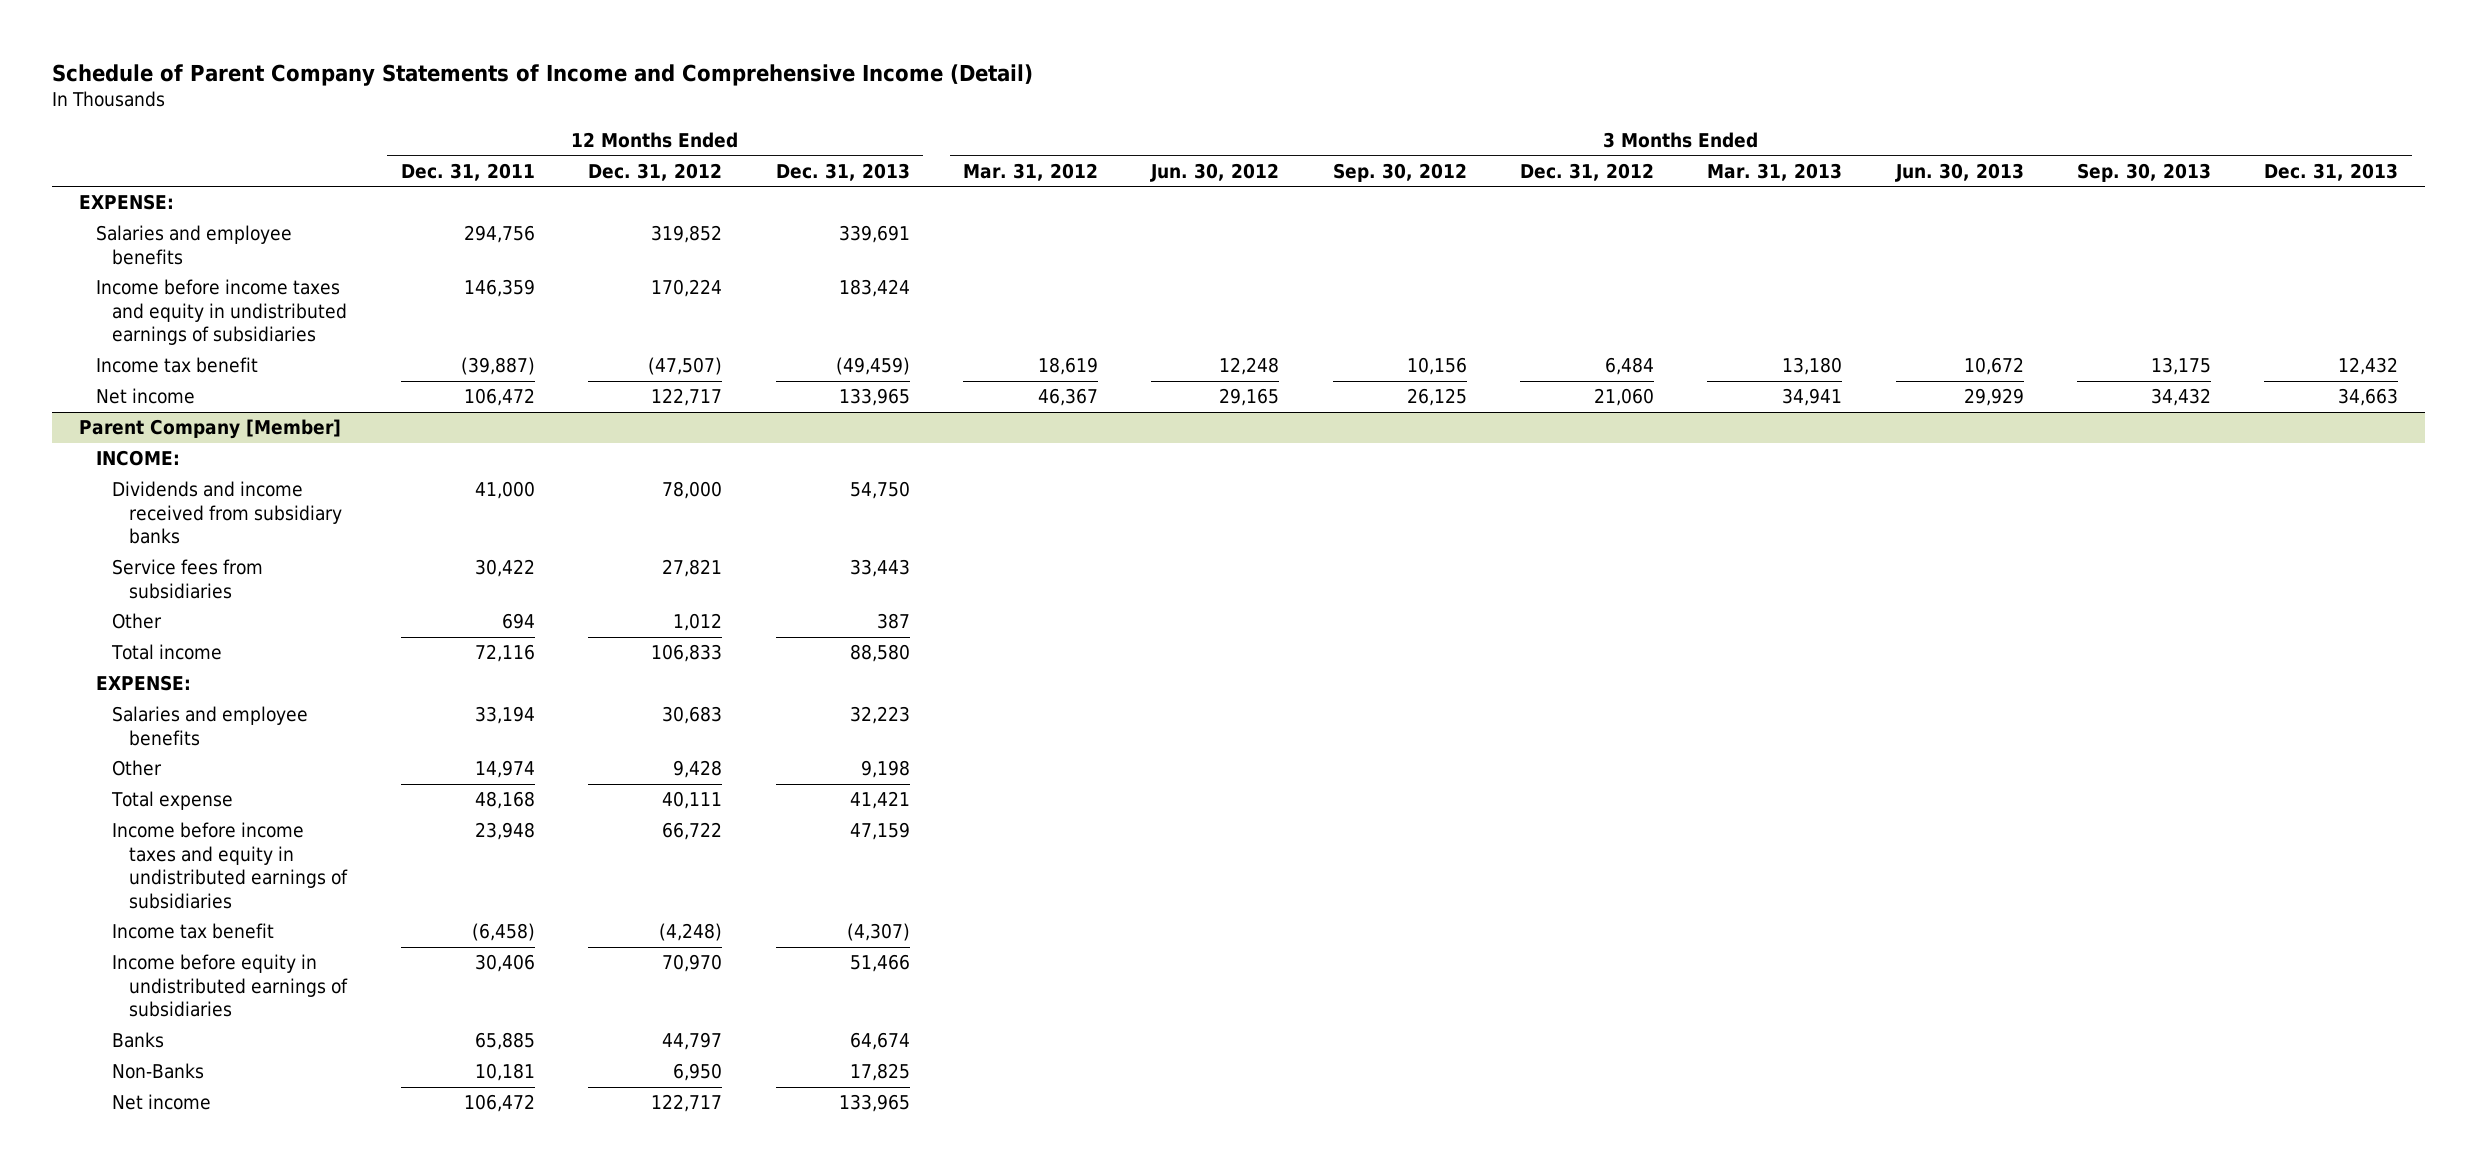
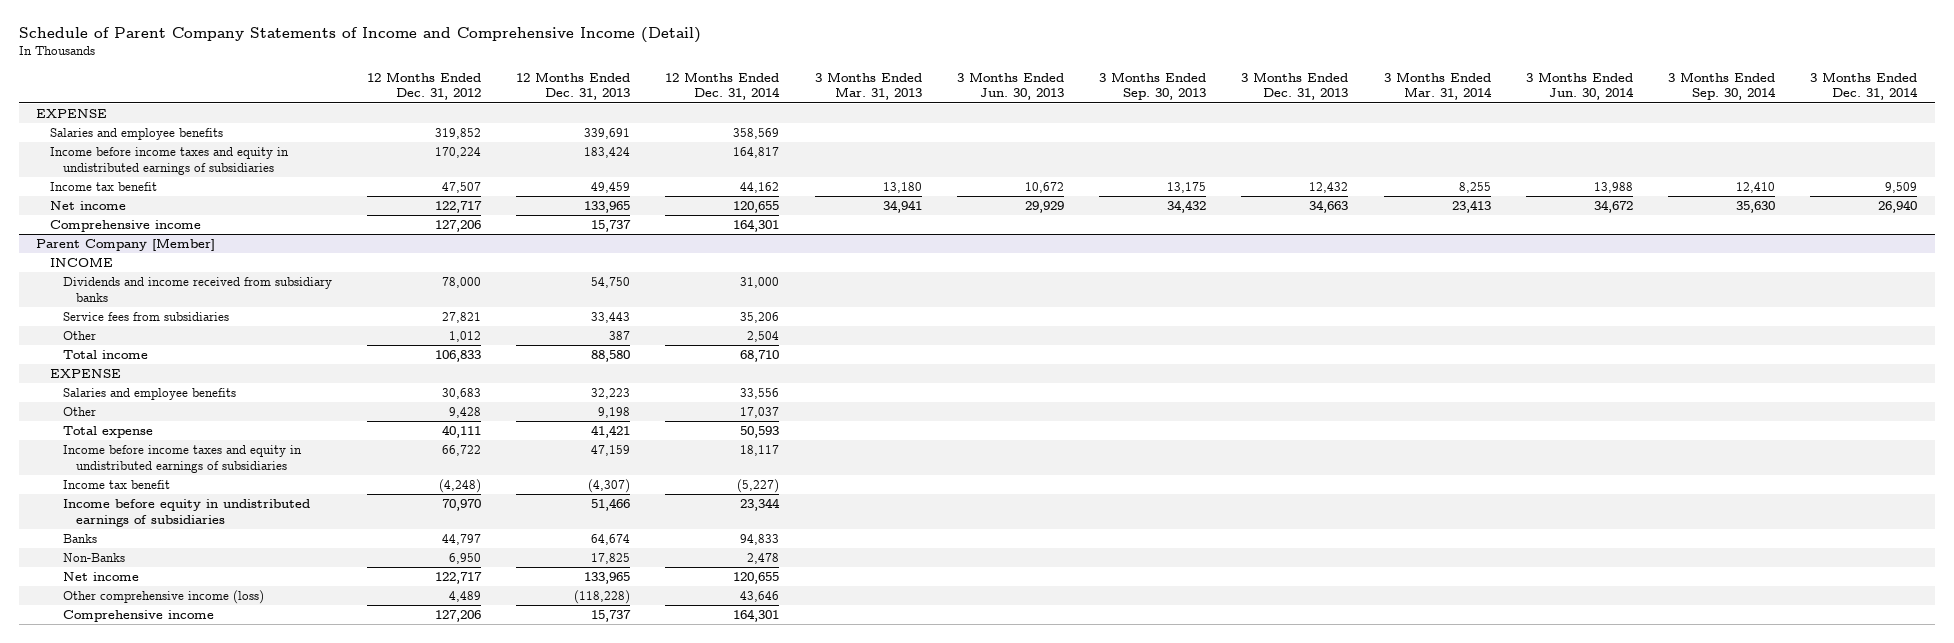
[400,162,535,181] Dec. 31, 2011 -> none
[962,162,1098,181] Mar. 31, 2012 -> none
[1150,162,1280,182] Jun. 30, 2012 -> none
[1332,162,1467,182] Sep. 30, 2012 -> none
[1520,162,1655,181] Dec. 31, 2012 -> none
none -> [665,71,781,101] 12 Months Ended Dec. 31, 2014
none -> [1383,71,1492,101] 3 Months Ended Mar. 31, 2014
none -> [1525,71,1634,101] 3 Months Ended Jun. 30, 2014
none -> [1667,71,1776,101] 3 Months Ended Sep. 30, 2014
none -> [1810,71,1919,101] 3 Months Ended Dec. 31, 2014
[78,194,174,211] EXPENSE: -> [36,109,108,119] EXPENSE
[648,357,723,376] (47,507) -> [442,182,482,194] 47,507
[835,357,910,376] (49,459) -> [591,182,631,194] 49,459
none -> [49,220,201,233] Comprehensive income
[95,450,180,467] INCOME: -> [49,257,113,268] INCOME
[95,675,191,692] EXPENSE: -> [49,369,121,379] EXPENSE
none -> [62,590,264,605] Other comprehensive income (loss)
none -> [62,610,214,623] Comprehensive income

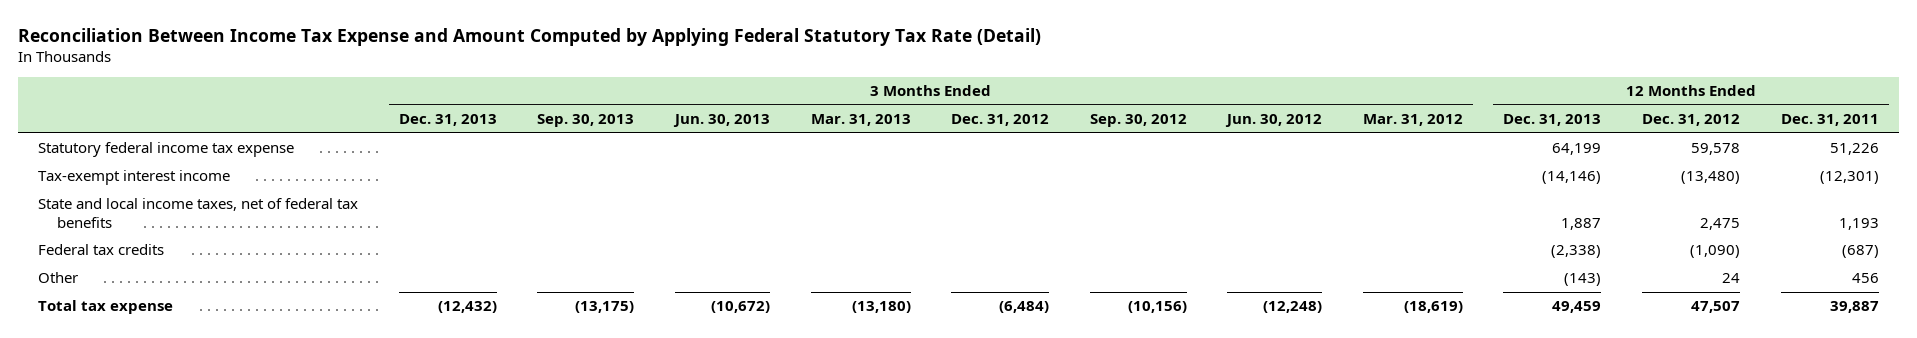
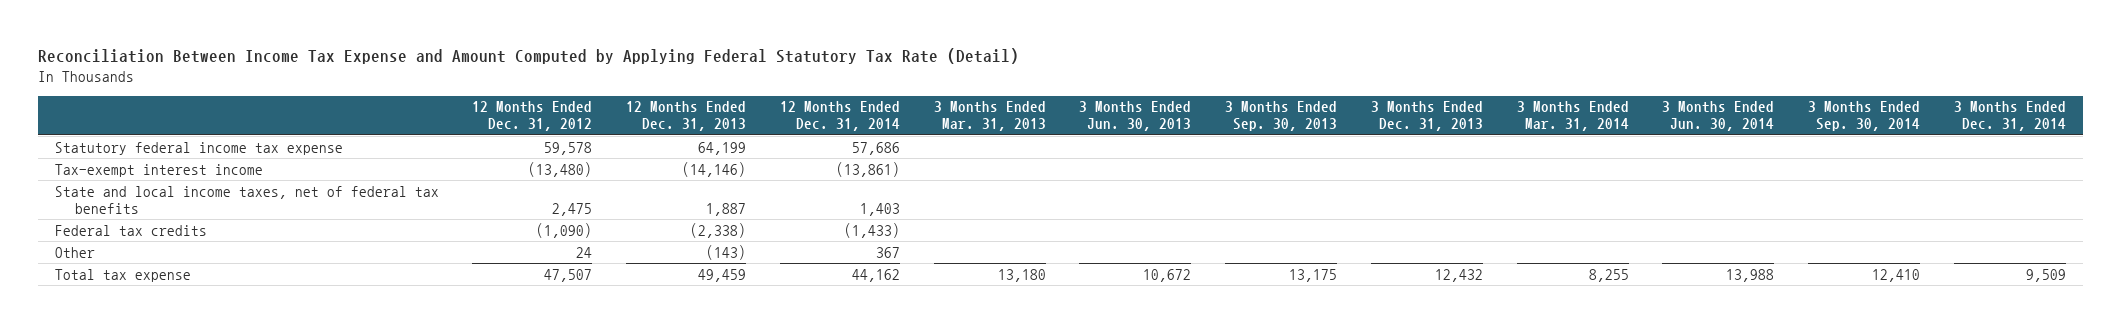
[951,114,1050,127] Dec. 31, 2012 -> none
[1089,114,1187,128] Sep. 30, 2012 -> none
[1225,114,1323,128] Jun. 30, 2012 -> none
[1362,114,1463,127] Mar. 31, 2012 -> none
[1780,114,1879,127] Dec. 31, 2011 -> none
none -> [779,101,900,132] 12 Months Ended Dec. 31, 2014
none -> [1516,101,1629,132] 3 Months Ended Mar. 31, 2014
none -> [1662,101,1775,132] 3 Months Ended Jun. 30, 2014
none -> [1808,101,1921,132] 3 Months Ended Sep. 30, 2014
none -> [1953,101,2066,132] 3 Months Ended Dec. 31, 2014
[437,301,497,314] (12,432) -> [1434,268,1483,282] 12,432
[575,301,635,314] (13,175) -> [1289,268,1338,282] 13,175
[711,301,771,314] (10,672) -> [1143,268,1192,282] 10,672
[851,301,911,314] (13,180) -> [997,268,1046,282] 13,180

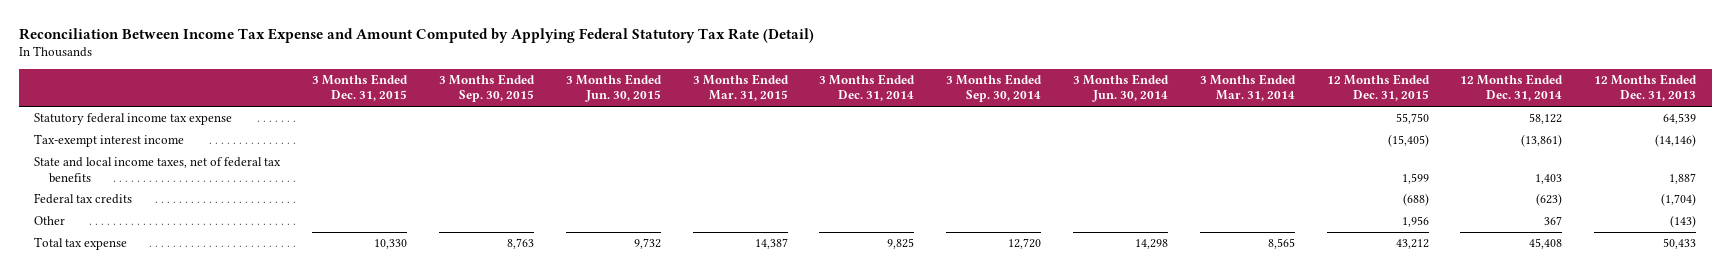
[472,101,593,132] 12 Months Ended Dec. 31, 2012 -> none
[933,101,1046,132] 3 Months Ended Mar. 31, 2013 -> none
[1079,101,1192,132] 3 Months Ended Jun. 30, 2013 -> none
[1225,101,1338,132] 3 Months Ended Sep. 30, 2013 -> none
[1370,101,1483,132] 3 Months Ended Dec. 31, 2013 -> none
none -> [312,73,409,102] 3 Months Ended Dec. 31, 2015
none -> [439,73,536,103] 3 Months Ended Sep. 30, 2015
none -> [565,73,662,103] 3 Months Ended Jun. 30, 2015
none -> [692,73,789,102] 3 Months Ended Mar. 31, 2015
none -> [1326,73,1430,102] 12 Months Ended Dec. 31, 2015
[698,141,747,155] 64,199 -> [1663,113,1697,125] 64,539
[851,141,900,155] 57,686 -> [1529,113,1563,125] 58,122
[690,222,747,238] (2,338) -> [1661,193,1697,207] (1,704)
[843,222,900,238] (1,433) -> [1536,193,1563,207] (623)
[698,268,747,282] 49,459 -> [1663,238,1697,250] 50,433
[851,268,900,282] 44,162 -> [1529,238,1563,250] 45,408
[1588,268,1629,282] 8,255 -> [1267,238,1295,250] 8,565
[1726,268,1775,282] 13,988 -> [1135,239,1169,250] 14,298
[1872,268,1921,282] 12,410 -> [1008,238,1042,250] 12,720
[2025,268,2066,282] 9,509 -> [887,238,915,250] 9,825

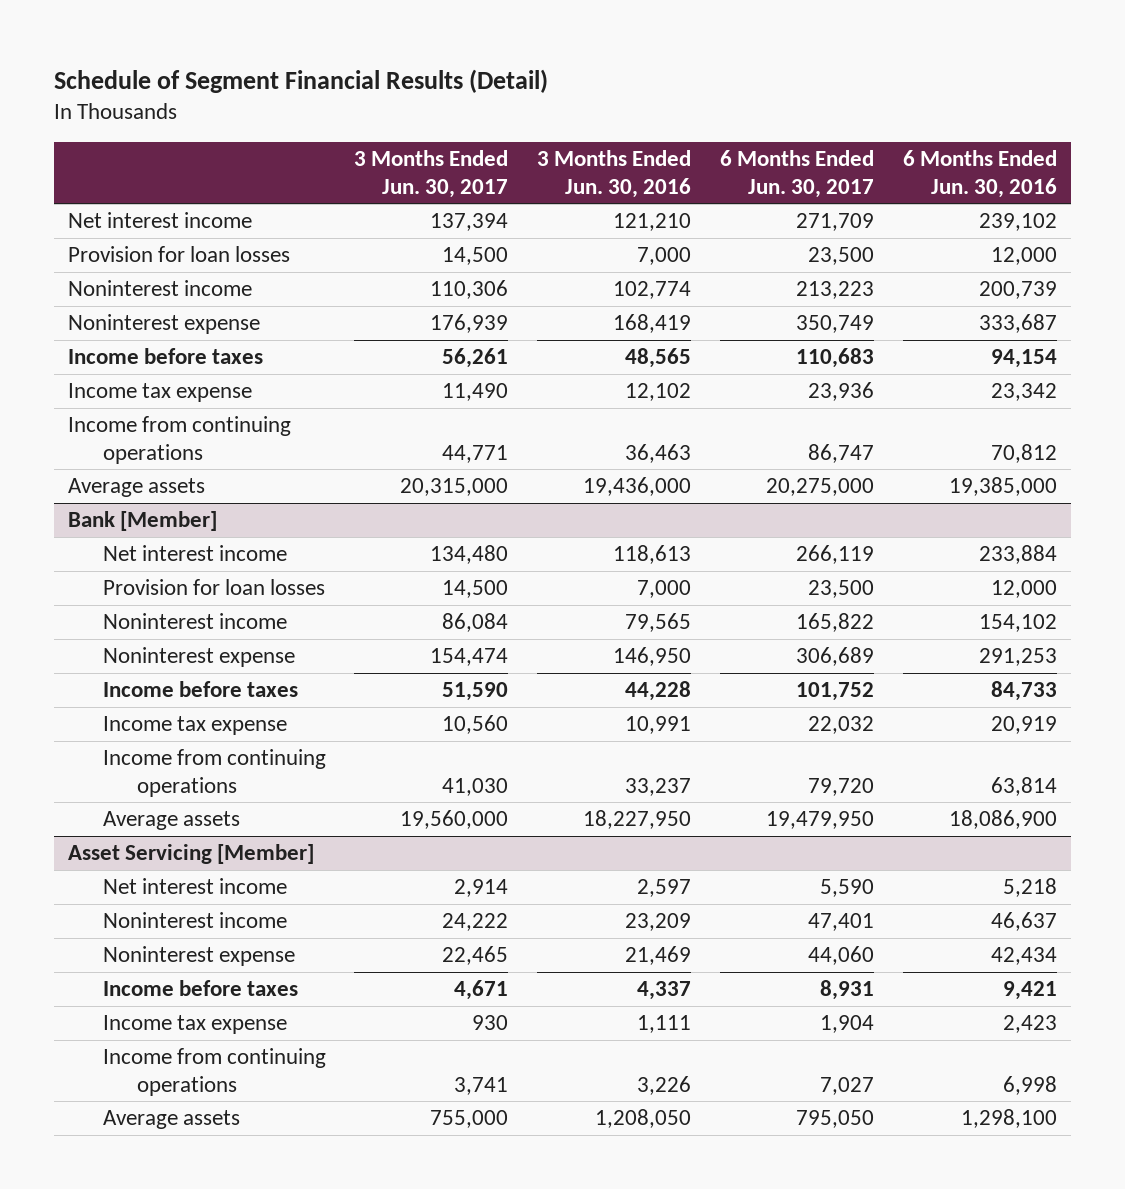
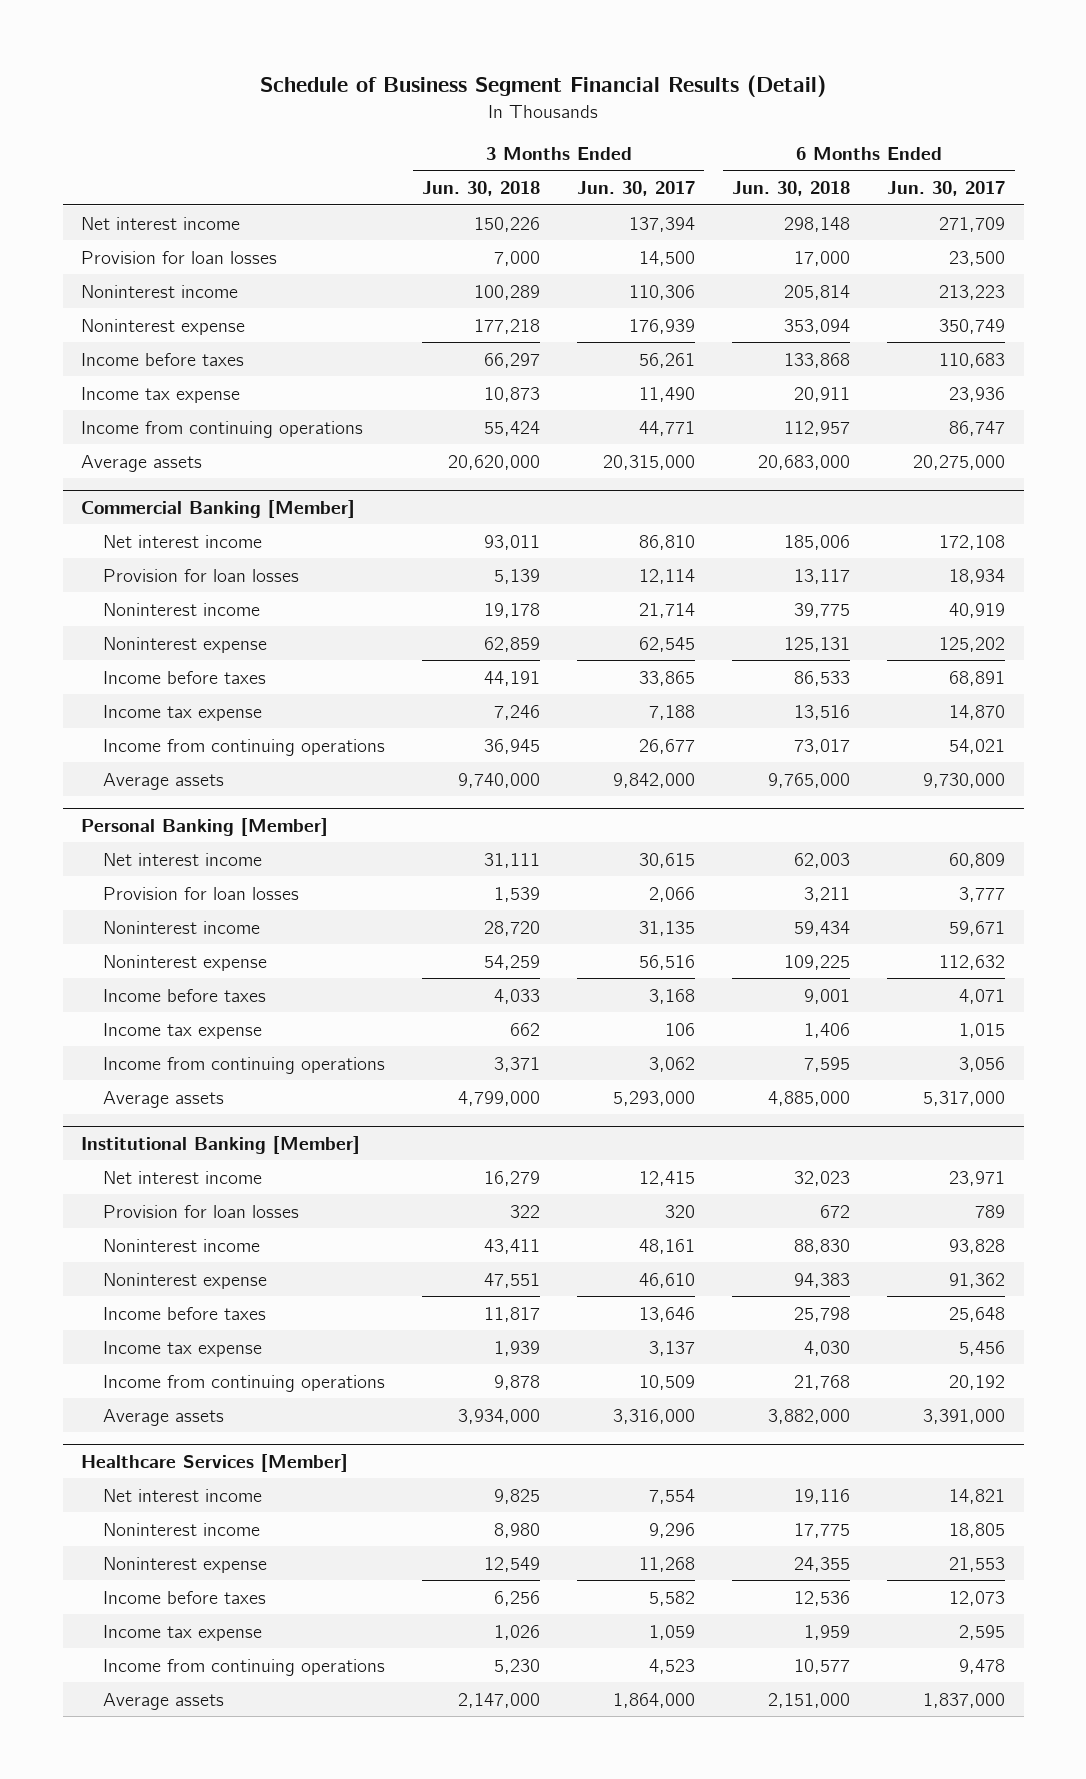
[53,68,548,93] Schedule of Segment Financial Results (Detail) -> [260,74,827,97] Schedule of Business Segment Financial Results (Detail)
[537,150,692,198] 3 Months Ended Jun. 30, 2016 -> none
[902,150,1057,198] 6 Months Ended Jun. 30, 2016 -> none
none -> [422,181,541,197] Jun. 30, 2018
none -> [732,181,851,197] Jun. 30, 2018
[68,511,218,532] Bank [Member] -> none
[68,844,315,865] Asset Servicing [Member] -> none
none -> [81,499,356,518] Commercial Banking [Member]
[430,545,509,565] 134,480 -> [639,534,696,550] 86,810
[795,545,874,565] 266,119 -> [939,534,1006,550] 172,108
[442,580,509,599] 14,500 -> [639,568,696,584] 12,114
[807,580,874,599] 23,500 -> [949,568,1006,584] 18,934
[442,613,509,633] 86,084 -> [639,602,696,618] 21,714
[795,613,874,633] 165,822 -> [949,602,1006,618] 40,919
[430,648,509,667] 154,474 -> [639,636,696,652] 62,545
[795,647,874,667] 306,689 -> [939,636,1006,652] 125,202
[442,682,509,702] 51,590 -> [639,670,696,686] 33,865
[795,682,874,702] 101,752 -> [949,670,1006,686] 68,891
[442,715,509,735] 10,560 -> [649,704,696,720] 7,188
[807,716,874,735] 22,032 -> [949,704,1006,720] 14,870
[442,777,509,796] 41,030 -> [639,738,696,754] 26,677
[807,777,874,796] 79,720 -> [949,738,1006,754] 54,021
[400,810,509,830] 19,560,000 -> [613,772,696,788] 9,842,000
[765,811,874,830] 19,479,950 -> [923,772,1006,788] 9,730,000
none -> [81,817,329,836] Personal Banking [Member]
[454,879,509,898] 2,914 -> [639,852,696,868] 30,615
[819,879,874,898] 5,590 -> [949,852,1006,868] 60,809
none -> [103,886,300,900] Provision for loan losses
[442,913,509,932] 24,222 -> [639,920,696,936] 31,135
[807,913,874,932] 47,401 -> [949,920,1006,936] 59,671
[442,946,509,966] 22,465 -> [639,954,696,970] 56,516
[807,946,874,966] 44,060 -> [939,954,1006,970] 112,632
[454,980,509,1001] 4,671 -> [649,988,696,1004] 3,168
[819,980,874,1001] 8,931 -> [959,988,1006,1004] 4,071
[472,1015,509,1031] 930 -> [665,1022,696,1036] 106
[819,1015,874,1034] 1,904 -> [959,1022,1006,1038] 1,015
[454,1076,509,1095] 3,741 -> [649,1056,696,1072] 3,062
[819,1076,874,1095] 7,027 -> [959,1056,1006,1072] 3,056
[430,1110,509,1129] 755,000 -> [613,1090,696,1106] 5,293,000
[795,1110,874,1129] 795,050 -> [923,1090,1006,1106] 5,317,000
none -> [81,1135,361,1154] Institutional Banking [Member]
none -> [103,1170,263,1184] Net interest income
none -> [103,1204,300,1218] Provision for loan losses
none -> [103,1238,261,1252] Noninterest income
none -> [103,1272,268,1289] Noninterest expense
none -> [103,1306,267,1320] Income before taxes
none -> [103,1340,263,1357] Income tax expense
none -> [103,1374,386,1392] Income from continuing operations
none -> [103,1408,225,1426] Average assets
none -> [81,1453,349,1472] Healthcare Services [Member]
none -> [103,1488,263,1502] Net interest income
none -> [103,1522,261,1536] Noninterest income
none -> [103,1556,268,1573] Noninterest expense
none -> [103,1590,267,1604] Income before taxes
none -> [103,1624,263,1641] Income tax expense
none -> [103,1658,386,1676] Income from continuing operations
none -> [103,1692,225,1710] Average assets

